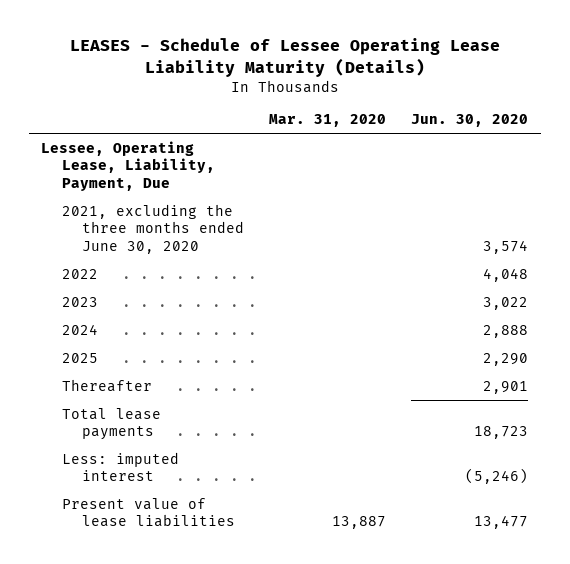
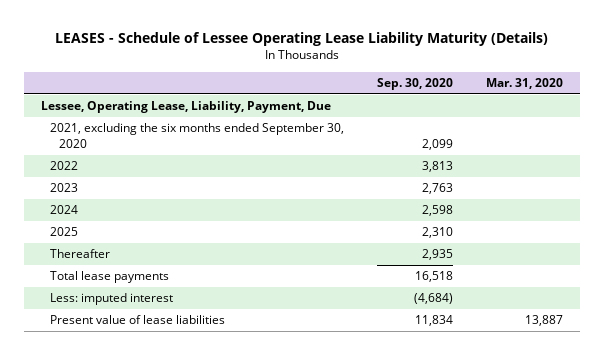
[411,114,529,128] Jun. 30, 2020 -> none
none -> [377,78,454,91] Sep. 30, 2020
[61,203,245,254] 2021, excluding the three months ended June 30, 2020 -> [50,123,345,149] 2021, excluding the six months ended September 30, 2020

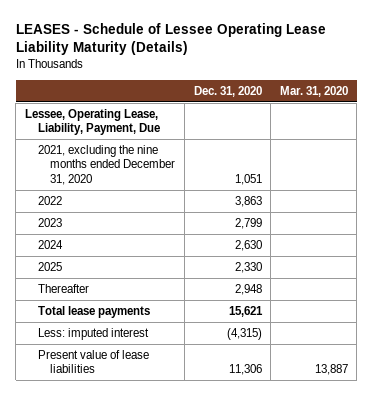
[377,78,454,91] Sep. 30, 2020 -> none
none -> [193,85,262,97] Dec. 31, 2020
[50,123,345,149] 2021, excluding the six months ended September 30, 2020 -> [37,145,176,185] 2021, excluding the nine months ended December 31, 2020

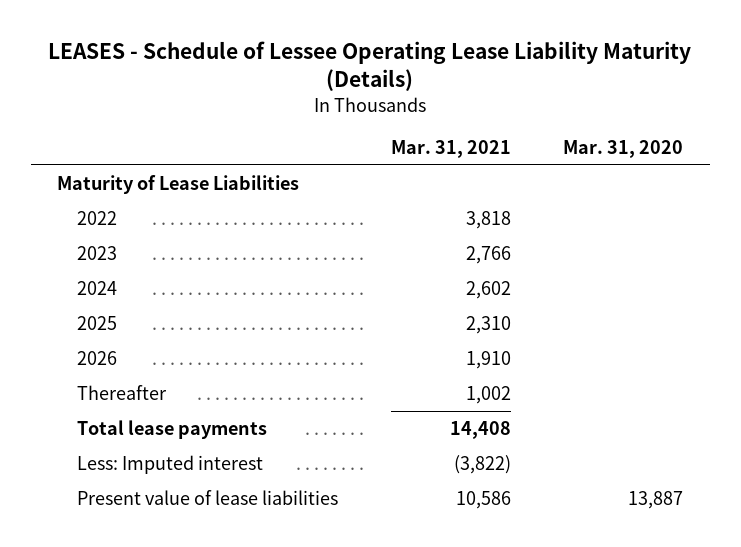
[193,85,262,97] Dec. 31, 2020 -> none
none -> [390,140,511,159] Mar. 31, 2021
[37,145,176,185] 2021, excluding the nine months ended December 31, 2020 -> none
[24,109,160,136] Lessee, Operating Lease, Liability, Payment, Due -> [57,174,300,194] Maturity of Lease Liabilities
none -> [76,350,117,365] 2026
[37,328,149,341] Less: imputed interest -> [76,454,263,474] Less: Imputed interest

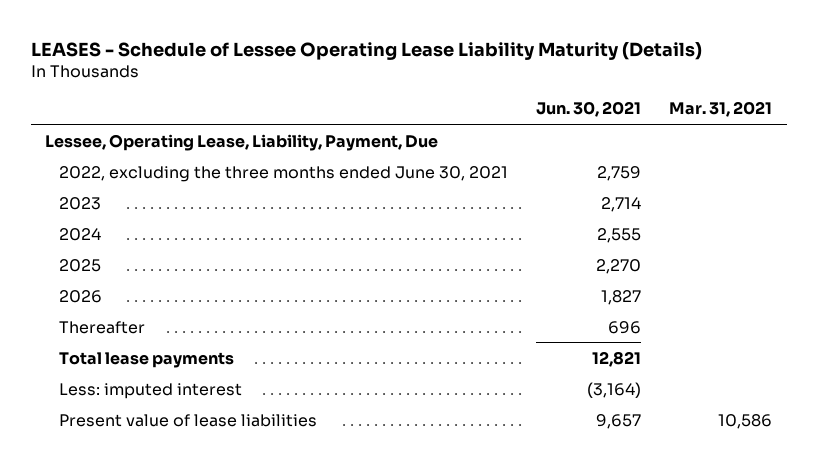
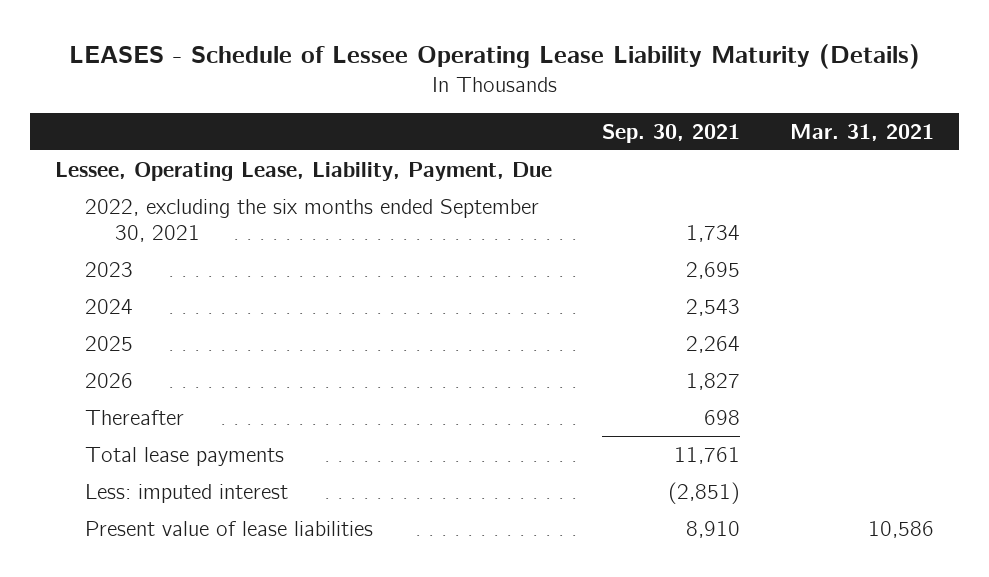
[536,101,642,118] Jun. 30, 2021 -> none
none -> [602,124,741,144] Sep. 30, 2021
[58,165,508,182] 2022, excluding the three months ended June 30, 2021 -> [84,198,539,243] 2022, excluding the six months ended September 30, 2021

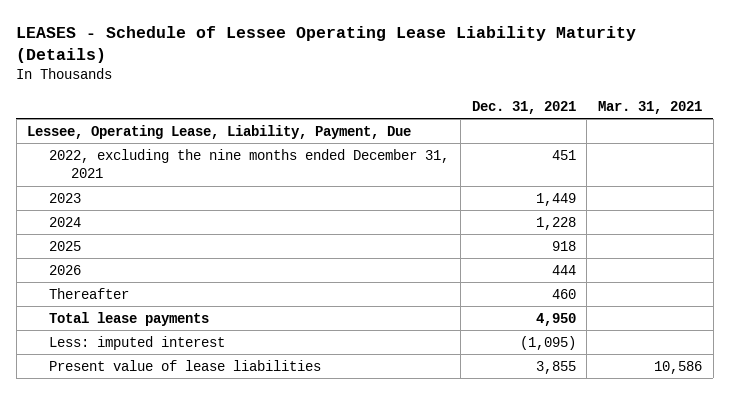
[602,124,741,144] Sep. 30, 2021 -> none
none -> [471,100,576,114] Dec. 31, 2021
[84,198,539,243] 2022, excluding the six months ended September 30, 2021 -> [49,148,450,179] 2022, excluding the nine months ended December 31, 2021

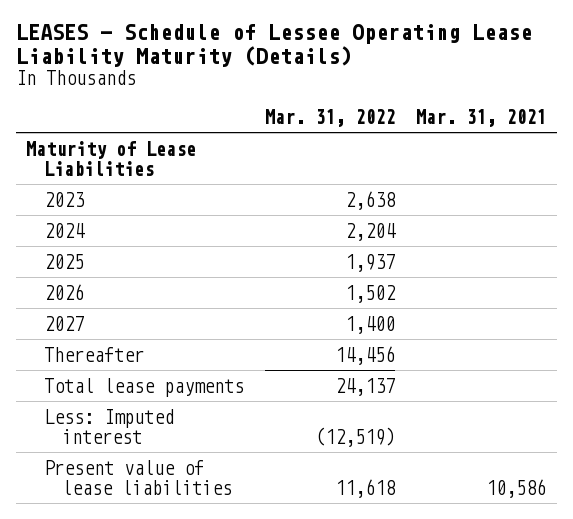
[471,100,576,114] Dec. 31, 2021 -> none
none -> [265,108,396,127] Mar. 31, 2022
[49,148,450,179] 2022, excluding the nine months ended December 31, 2021 -> none
[27,124,412,139] Lessee, Operating Lease, Liability, Payment, Due -> [26,140,197,176] Maturity of Lease Liabilities
none -> [44,315,85,331] 2027
[49,335,226,350] Less: imputed interest -> [44,408,175,444] Less: Imputed interest

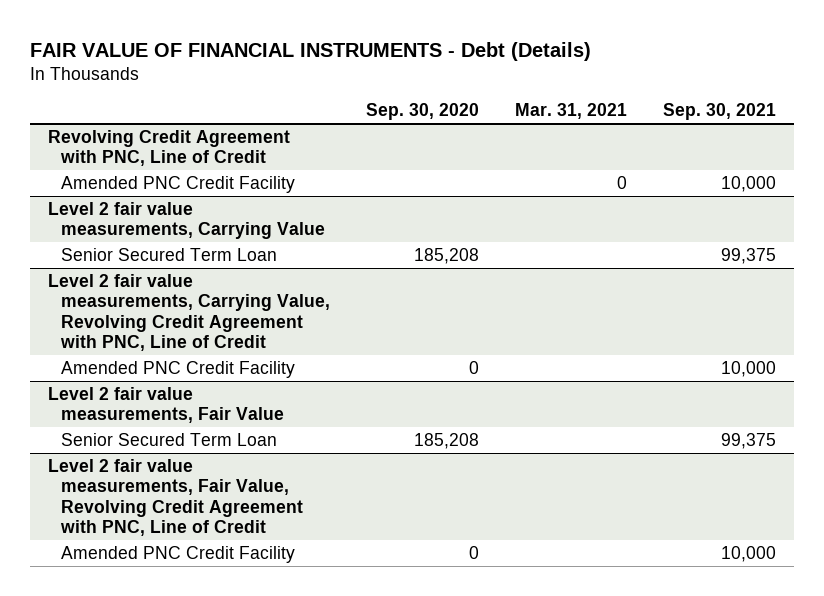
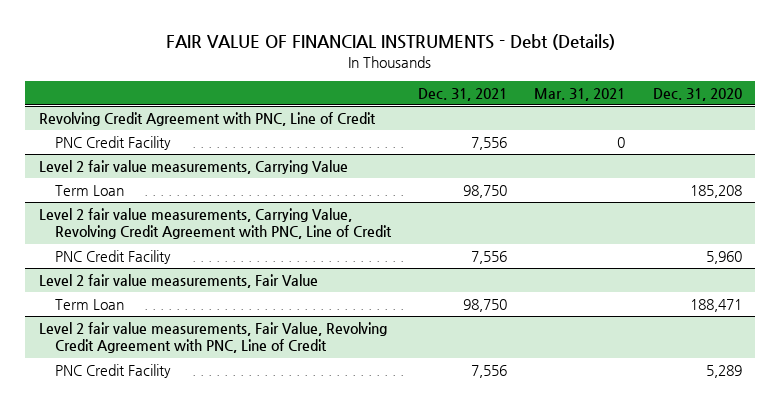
[366,103,480,121] Sep. 30, 2020 -> none
[663,103,777,121] Sep. 30, 2021 -> none
none -> [418,87,508,101] Dec. 31, 2021
none -> [652,87,742,101] Dec. 31, 2020
[61,175,296,193] Amended PNC Credit Facility -> [54,135,171,150] PNC Credit Facility
[61,247,278,261] Senior Secured Term Loan -> [54,184,124,196] Term Loan
[61,360,296,378] Amended PNC Credit Facility -> [54,249,171,264] PNC Credit Facility
[61,432,278,446] Senior Secured Term Loan -> [54,298,124,310] Term Loan
[61,545,296,563] Amended PNC Credit Facility -> [54,363,171,378] PNC Credit Facility

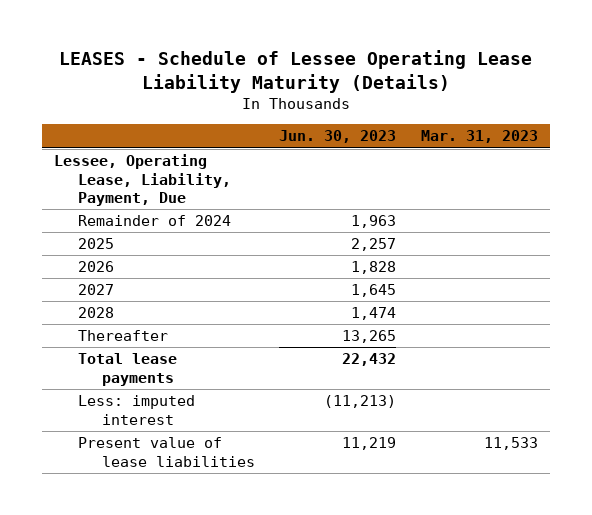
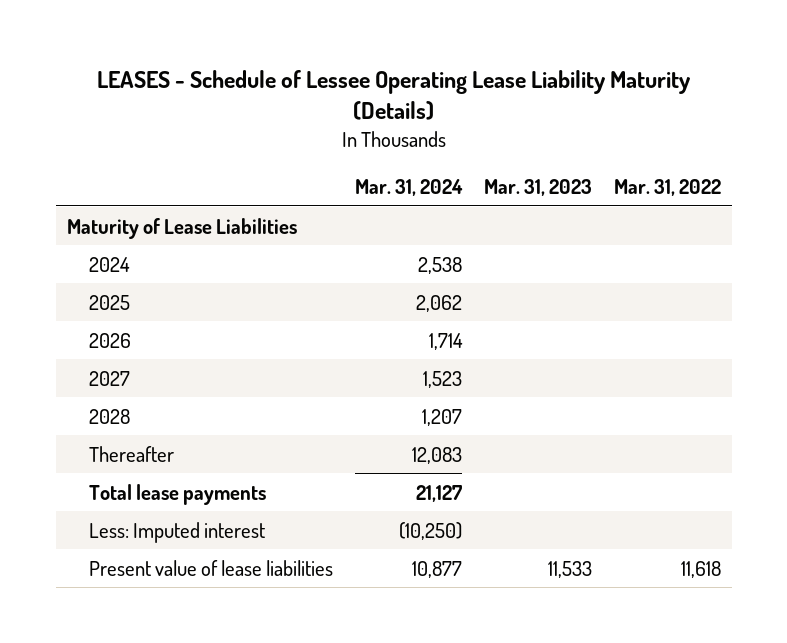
[279,130,397,144] Jun. 30, 2023 -> none
none -> [354,179,463,197] Mar. 31, 2024
none -> [613,179,721,197] Mar. 31, 2022
[77,215,231,227] Remainder of 2024 -> none
[53,154,231,206] Lessee, Operating Lease, Liability, Payment, Due -> [66,217,297,239] Maturity of Lease Liabilities
none -> [88,256,130,272] 2024
[77,395,195,425] Less: imputed interest -> [88,521,265,543] Less: Imputed interest

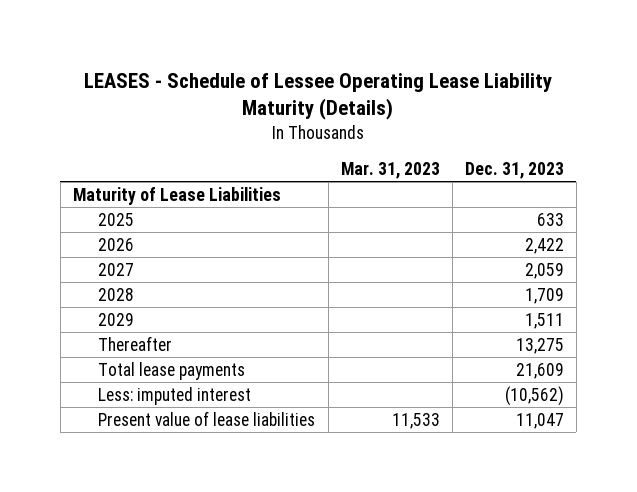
[354,179,463,197] Mar. 31, 2024 -> none
[613,179,721,197] Mar. 31, 2022 -> none
none -> [464,162,564,180] Dec. 31, 2023
[88,256,130,272] 2024 -> none
none -> [98,312,135,326] 2029
[88,521,265,543] Less: Imputed interest -> [98,386,252,405] Less: imputed interest

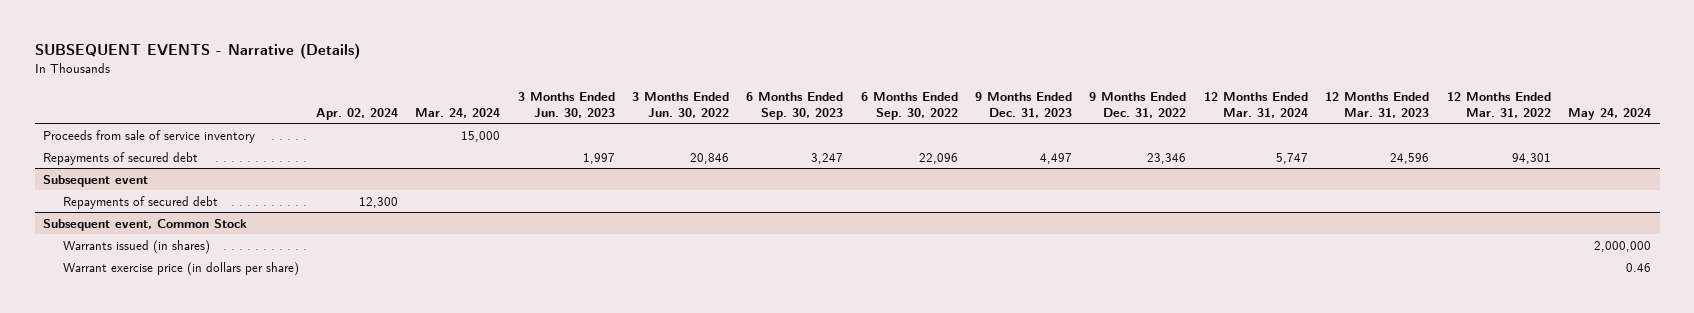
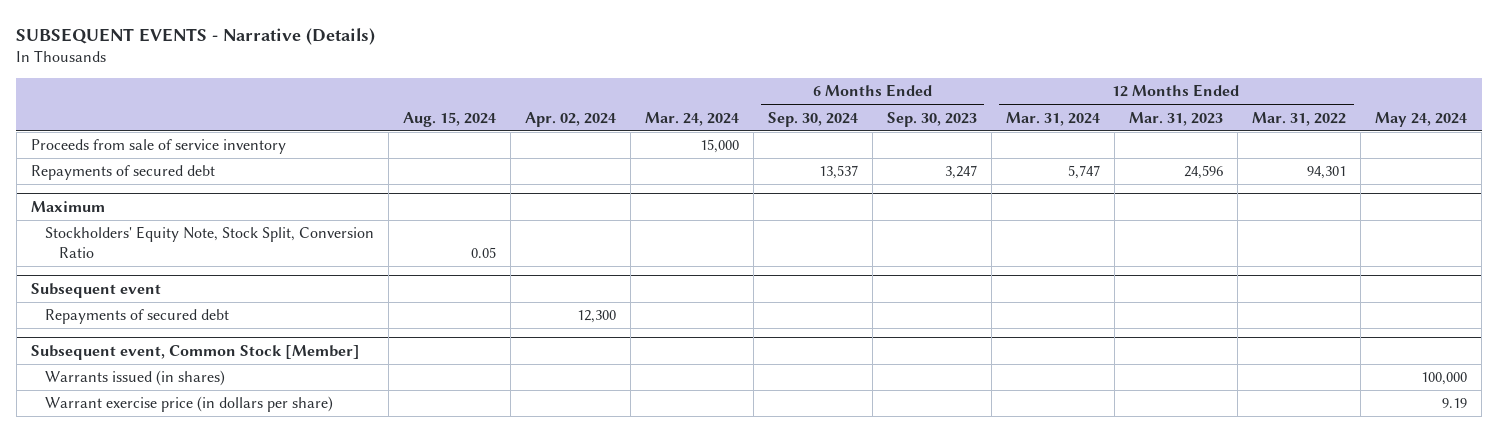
[517,92,615,118] 3 Months Ended Jun. 30, 2023 -> none
[631,92,729,118] 3 Months Ended Jun. 30, 2022 -> none
[860,92,958,120] 6 Months Ended Sep. 30, 2022 -> none
[975,92,1073,118] 9 Months Ended Dec. 31, 2023 -> none
[1089,92,1187,118] 9 Months Ended Dec. 31, 2022 -> none
none -> [402,111,496,127] Aug. 15, 2024
none -> [768,111,859,127] Sep. 30, 2024
none -> [30,201,105,213] Maximum
none -> [44,226,374,259] Stockholders' Equity Note, Stock Split, Conversion Ratio
[43,218,248,231] Subsequent event, Common Stock -> [30,345,360,361] Subsequent event, Common Stock [Member]
[1593,240,1651,252] 2,000,000 -> [1421,372,1468,386] 100,000
[1625,262,1651,272] 0.46 -> [1442,398,1468,409] 9.19

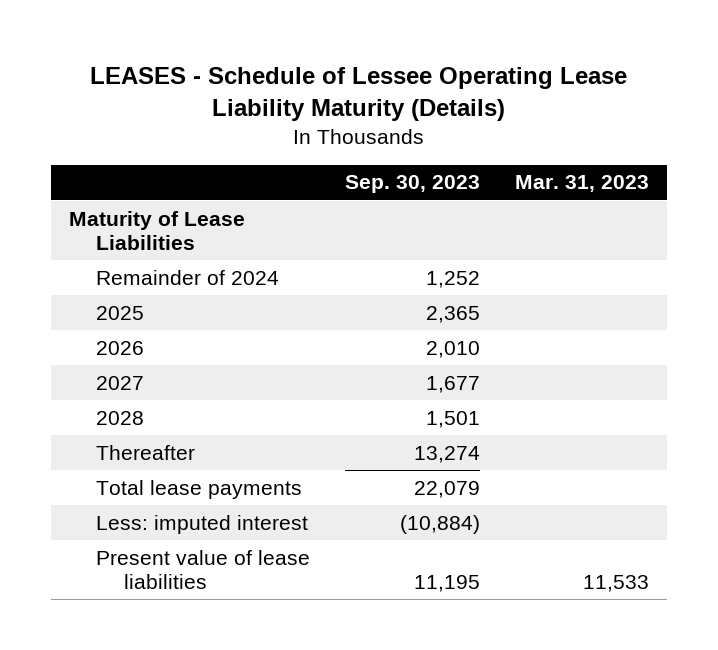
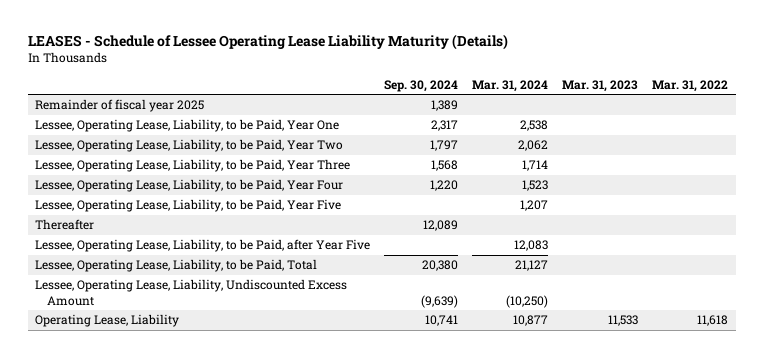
[345,175,481,194] Sep. 30, 2023 -> none
none -> [383,79,458,92] Sep. 30, 2024
none -> [472,79,549,92] Mar. 31, 2024
none -> [652,79,729,92] Mar. 31, 2022
[68,210,245,250] Maturity of Lease Liabilities -> none
[96,269,280,285] Remainder of 2024 -> [34,99,204,113] Remainder of fiscal year 2025
[96,305,145,320] 2025 -> [34,119,339,133] Lessee, Operating Lease, Liability, to be Paid, Year One
[96,340,145,355] 2026 -> [34,139,343,153] Lessee, Operating Lease, Liability, to be Paid, Year Two
[96,375,145,390] 2027 -> [34,159,350,173] Lessee, Operating Lease, Liability, to be Paid, Year Three
[96,410,145,425] 2028 -> [34,179,343,193] Lessee, Operating Lease, Liability, to be Paid, Year Four
none -> [34,199,341,213] Lessee, Operating Lease, Liability, to be Paid, Year Five
none -> [34,239,370,253] Lessee, Operating Lease, Liability, to be Paid, after Year Five
[96,479,303,499] Total lease payments -> [34,259,317,273] Lessee, Operating Lease, Liability, to be Paid, Total
[96,514,309,534] Less: imputed interest -> [34,279,347,306] Lessee, Operating Lease, Liability, Undiscounted Excess Amount
[96,549,311,589] Present value of lease liabilities -> [34,314,179,328] Operating Lease, Liability

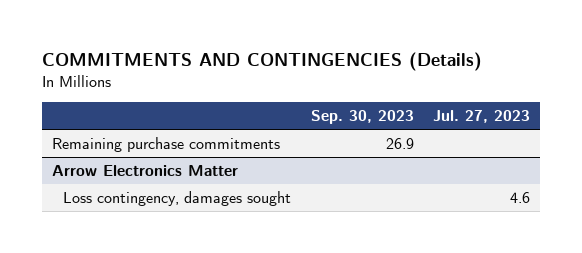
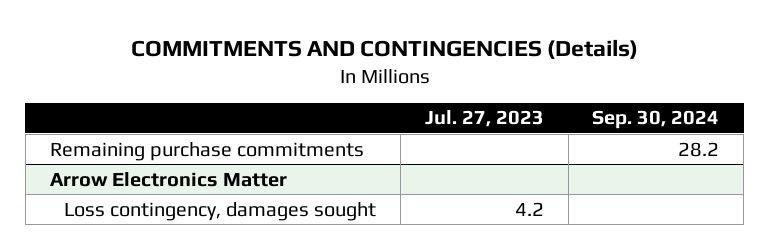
[310,110,414,125] Sep. 30, 2023 -> none
none -> [592,110,720,130] Sep. 30, 2024
[510,191,531,203] 4.6 -> [514,201,544,216] 4.2

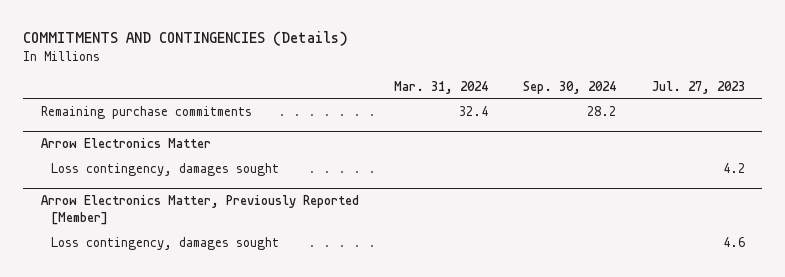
none -> [393,80,488,94] Mar. 31, 2024
none -> [40,195,359,225] Arrow Electronics Matter, Previously Reported [Member]
none -> [51,236,280,250] Loss contingency, damages sought

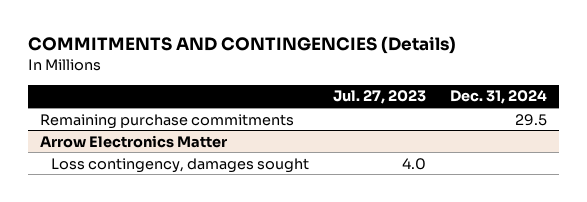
[393,80,488,94] Mar. 31, 2024 -> none
[523,80,617,94] Sep. 30, 2024 -> none
none -> [450,90,548,105] Dec. 31, 2024
[40,195,359,225] Arrow Electronics Matter, Previously Reported [Member] -> none
[51,236,280,250] Loss contingency, damages sought -> none
[722,162,745,173] 4.2 -> [402,157,427,170] 4.0

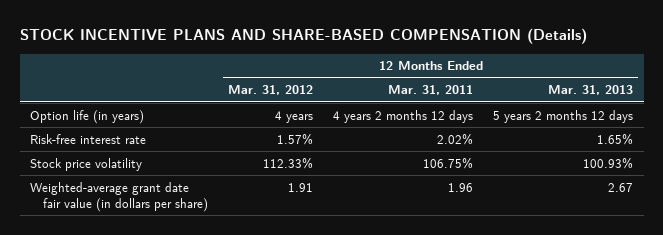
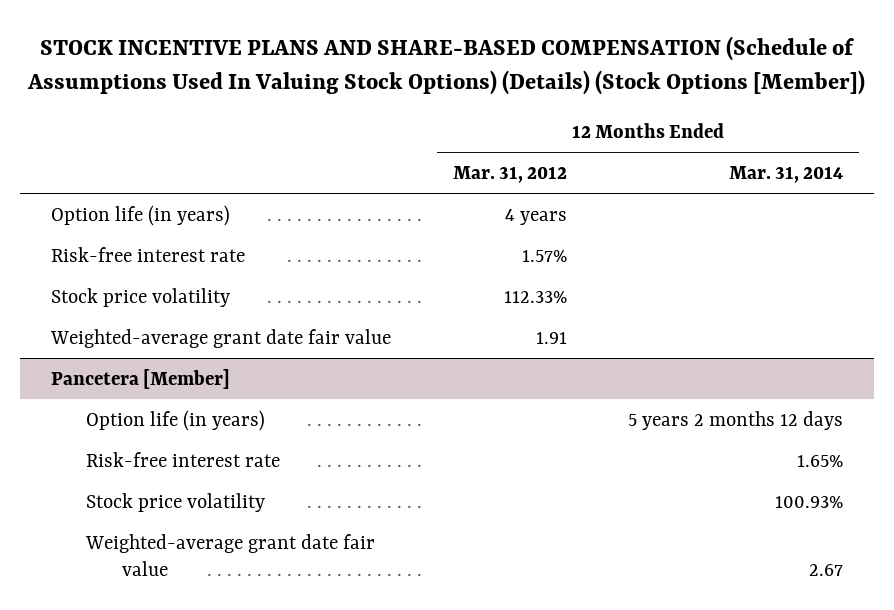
[19,28,587,45] STOCK INCENTIVE PLANS AND SHARE-BASED COMPENSATION (Details) -> [27,35,866,96] STOCK INCENTIVE PLANS AND SHARE-BASED COMPENSATION (Schedule of Assumptions Used In Valuing Stock Options) (Details) (Stock Options [Member])
[388,85,474,96] Mar. 31, 2011 -> none
[548,85,634,96] Mar. 31, 2013 -> none
none -> [729,166,844,184] Mar. 31, 2014
[30,181,209,212] Weighted-average grant date fair value (in dollars per share) -> [50,328,392,348] Weighted-average grant date fair value
none -> [51,368,231,389] Pancetera [Member]
none -> [86,409,266,431] Option life (in years)
none -> [86,451,281,467] Risk-free interest rate
none -> [86,492,266,512] Stock price volatility
none -> [85,533,376,576] Weighted-average grant date fair value

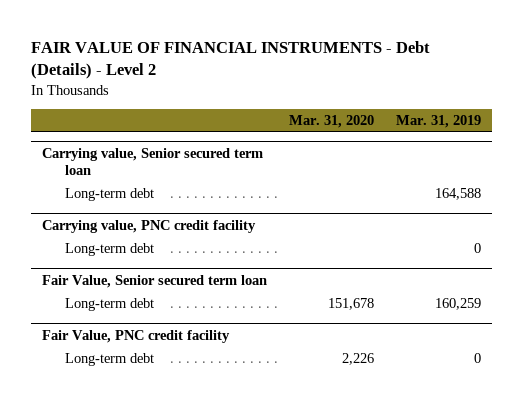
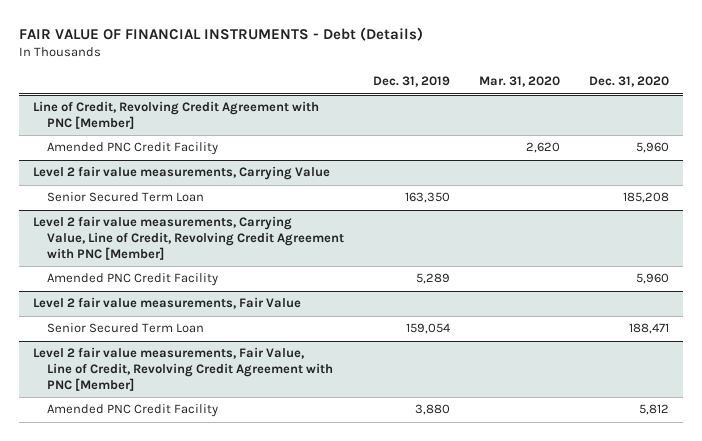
[30,40,430,80] FAIR VALUE OF FINANCIAL INSTRUMENTS - Debt (Details) - Level 2 -> [18,26,423,41] FAIR VALUE OF FINANCIAL INSTRUMENTS - Debt (Details)
[395,115,481,129] Mar. 31, 2019 -> none
none -> [372,76,450,88] Dec. 31, 2019
none -> [588,76,669,88] Dec. 31, 2020
[41,147,263,176] Carrying value, Senior secured term loan -> none
[64,188,154,202] Long-term debt -> none
[41,219,256,233] Carrying value, PNC credit facility -> none
[64,243,154,257] Long-term debt -> none
[41,274,267,288] Fair Value, Senior secured term loan -> none
[64,298,154,312] Long-term debt -> none
[41,329,230,343] Fair Value, PNC credit facility -> none
[64,353,154,367] Long-term debt -> none
none -> [33,101,320,129] Line of Credit, Revolving Credit Agreement with PNC [Member]
none -> [46,142,218,156] Amended PNC Credit Facility
none -> [33,166,331,181] Level 2 fair value measurements, Carrying Value
none -> [46,192,204,203] Senior Secured Term Loan
none -> [33,216,344,260] Level 2 fair value measurements, Carrying Value, Line of Credit, Revolving Credit Agreement with PNC [Member]
none -> [46,273,218,287] Amended PNC Credit Facility
none -> [33,297,302,310] Level 2 fair value measurements, Fair Value
none -> [46,323,204,334] Senior Secured Term Loan
none -> [33,347,333,391] Level 2 fair value measurements, Fair Value, Line of Credit, Revolving Credit Agreement with PNC [Member]
none -> [46,404,218,418] Amended PNC Credit Facility

